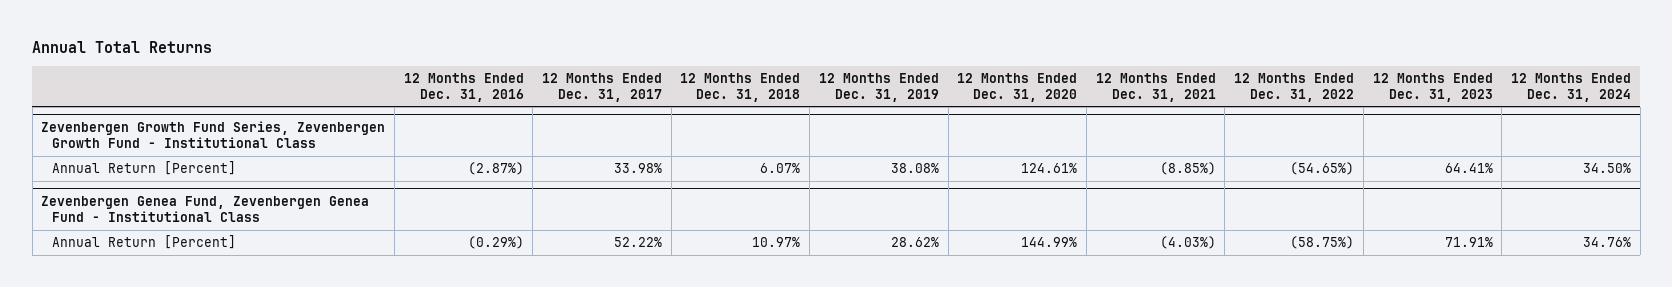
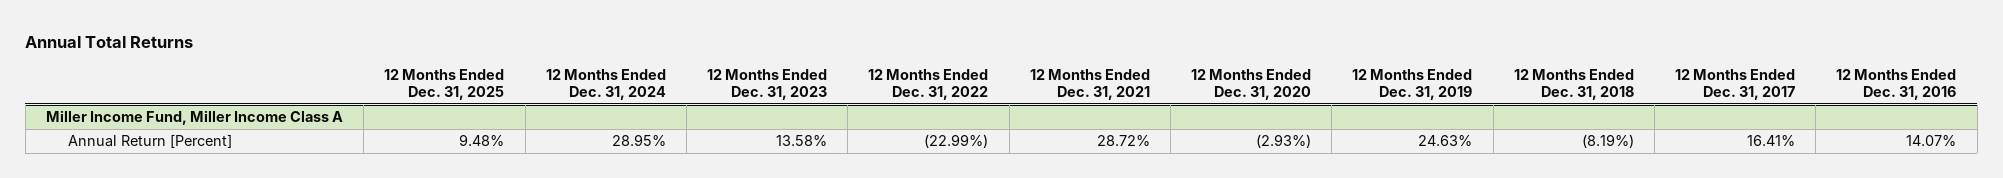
none -> [384,68,505,100] 12 Months Ended Dec. 31, 2025
[41,121,386,149] Zevenbergen Growth Fund Series, Zevenbergen Growth Fund - Institutional Class -> none
[41,196,370,223] Zevenbergen Genea Fund, Zevenbergen Genea Fund - Institutional Class -> none
[52,235,237,250] Annual Return [Percent] -> none
none -> [46,110,344,126] Miller Income Fund, Miller Income Class A
[467,162,524,176] (2.87%) -> [1906,135,1957,147] 14.07%
[614,163,663,174] 33.98% -> [1747,135,1796,147] 16.41%
[760,163,801,174] 6.07% -> [1581,134,1634,149] (8.19%)
[890,163,939,174] 38.08% -> [1418,135,1473,147] 24.63%
[1021,163,1078,174] 124.61% -> [1256,134,1312,149] (2.93%)
[1159,162,1216,176] (8.85%) -> [1096,135,1150,147] 28.72%
[1290,162,1355,176] (54.65%) -> [924,134,989,149] (22.99%)
[1444,163,1493,174] 64.41% -> [776,135,828,147] 13.58%
[1582,163,1631,174] 34.50% -> [611,134,666,147] 28.95%

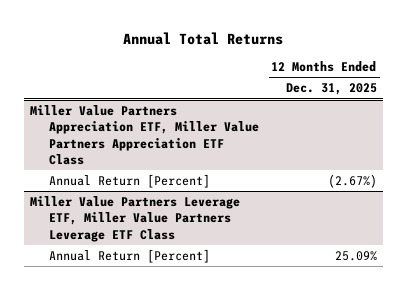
[545,68,666,100] 12 Months Ended Dec. 31, 2024 -> none
[707,68,828,100] 12 Months Ended Dec. 31, 2023 -> none
[868,68,989,100] 12 Months Ended Dec. 31, 2022 -> none
[1029,68,1150,100] 12 Months Ended Dec. 31, 2021 -> none
[1191,68,1312,100] 12 Months Ended Dec. 31, 2020 -> none
[1352,68,1473,100] 12 Months Ended Dec. 31, 2019 -> none
[1513,68,1634,100] 12 Months Ended Dec. 31, 2018 -> none
[1675,68,1796,100] 12 Months Ended Dec. 31, 2017 -> none
[1836,68,1957,100] 12 Months Ended Dec. 31, 2016 -> none
[46,110,344,126] Miller Income Fund, Miller Income Class A -> none
none -> [30,105,259,165] Miller Value Partners Appreciation ETF, Miller Value Partners Appreciation ETF Class
[459,134,505,147] 9.48% -> [327,174,377,189] (2.67%)
none -> [30,196,241,242] Miller Value Partners Leverage ETF, Miller Value Partners Leverage ETF Class
none -> [48,249,210,264] Annual Return [Percent]

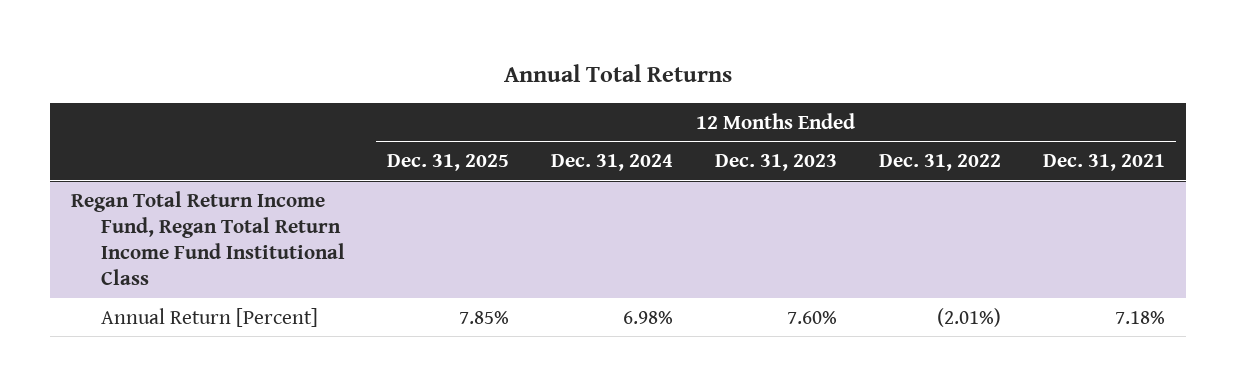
none -> [550,153,673,171] Dec. 31, 2024
none -> [714,153,837,171] Dec. 31, 2023
none -> [878,153,1001,171] Dec. 31, 2022
none -> [1043,153,1166,171] Dec. 31, 2021
[30,105,259,165] Miller Value Partners Appreciation ETF, Miller Value Partners Appreciation ETF Class -> none
[30,196,241,242] Miller Value Partners Leverage ETF, Miller Value Partners Leverage ETF Class -> none
[48,249,210,264] Annual Return [Percent] -> none
none -> [70,190,345,286] Regan Total Return Income Fund, Regan Total Return Income Fund Institutional Class
[327,174,377,189] (2.67%) -> [458,310,509,324] 7.85%

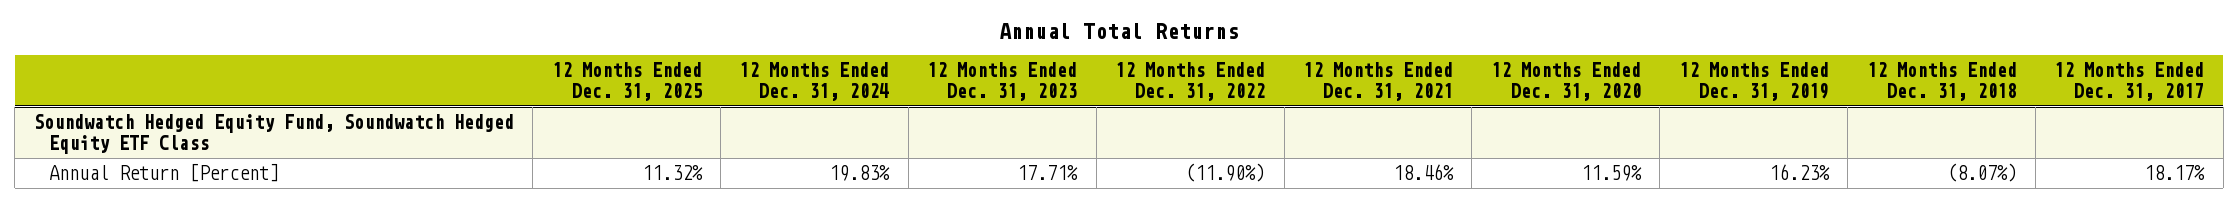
none -> [1490,62,1641,101] 12 Months Ended Dec. 31, 2020
none -> [1678,62,1829,101] 12 Months Ended Dec. 31, 2019
none -> [1866,62,2017,101] 12 Months Ended Dec. 31, 2018
none -> [2054,62,2205,101] 12 Months Ended Dec. 31, 2017
[70,190,345,286] Regan Total Return Income Fund, Regan Total Return Income Fund Institutional Class -> none
none -> [33,114,514,154] Soundwatch Hedged Equity Fund, Soundwatch Hedged Equity ETF Class
[458,310,509,324] 7.85% -> [641,165,703,181] 11.32%
[622,310,673,324] 6.98% -> [829,165,891,182] 19.83%
[786,310,837,324] 7.60% -> [1017,165,1079,181] 17.71%
[936,307,1001,327] (2.01%) -> [1185,163,1266,183] (11.90%)
[1115,310,1166,324] 7.18% -> [1393,164,1455,181] 18.46%

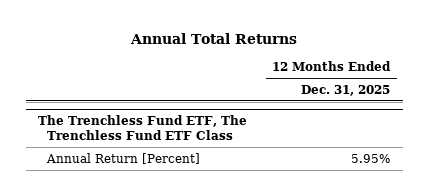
[739,62,890,101] 12 Months Ended Dec. 31, 2024 -> none
[927,62,1078,101] 12 Months Ended Dec. 31, 2023 -> none
[1115,62,1266,101] 12 Months Ended Dec. 31, 2022 -> none
[1303,62,1454,101] 12 Months Ended Dec. 31, 2021 -> none
[1490,62,1641,101] 12 Months Ended Dec. 31, 2020 -> none
[1678,62,1829,101] 12 Months Ended Dec. 31, 2019 -> none
[1866,62,2017,101] 12 Months Ended Dec. 31, 2018 -> none
[2054,62,2205,101] 12 Months Ended Dec. 31, 2017 -> none
[33,114,514,154] Soundwatch Hedged Equity Fund, Soundwatch Hedged Equity ETF Class -> none
none -> [38,114,248,140] The Trenchless Fund ETF, The Trenchless Fund ETF Class
[641,165,703,181] 11.32% -> [351,153,391,163] 5.95%

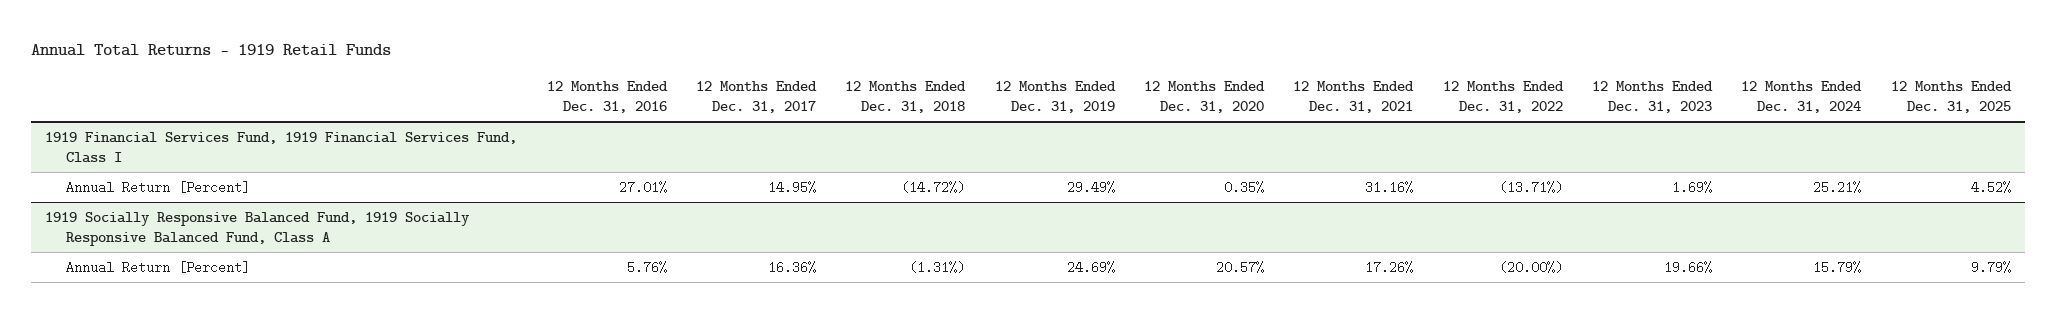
[130,32,298,44] Annual Total Returns -> [30,44,391,57] Annual Total Returns - 1919 Retail Funds
none -> [546,81,668,114] 12 Months Ended Dec. 31, 2016
none -> [696,81,818,114] 12 Months Ended Dec. 31, 2017
none -> [845,81,967,114] 12 Months Ended Dec. 31, 2018
none -> [994,81,1116,114] 12 Months Ended Dec. 31, 2019
none -> [1144,81,1266,114] 12 Months Ended Dec. 31, 2020
none -> [1293,81,1415,114] 12 Months Ended Dec. 31, 2021
none -> [1442,81,1564,114] 12 Months Ended Dec. 31, 2022
none -> [1592,81,1714,114] 12 Months Ended Dec. 31, 2023
none -> [1741,81,1863,114] 12 Months Ended Dec. 31, 2024
[38,114,248,140] The Trenchless Fund ETF, The Trenchless Fund ETF Class -> none
none -> [45,131,518,164] 1919 Financial Services Fund, 1919 Financial Services Fund, Class I
[351,153,391,163] 5.95% -> [1970,180,2011,194] 4.52%
none -> [45,211,471,247] 1919 Socially Responsive Balanced Fund, 1919 Socially Responsive Balanced Fund, Class A
none -> [66,260,251,274] Annual Return [Percent]

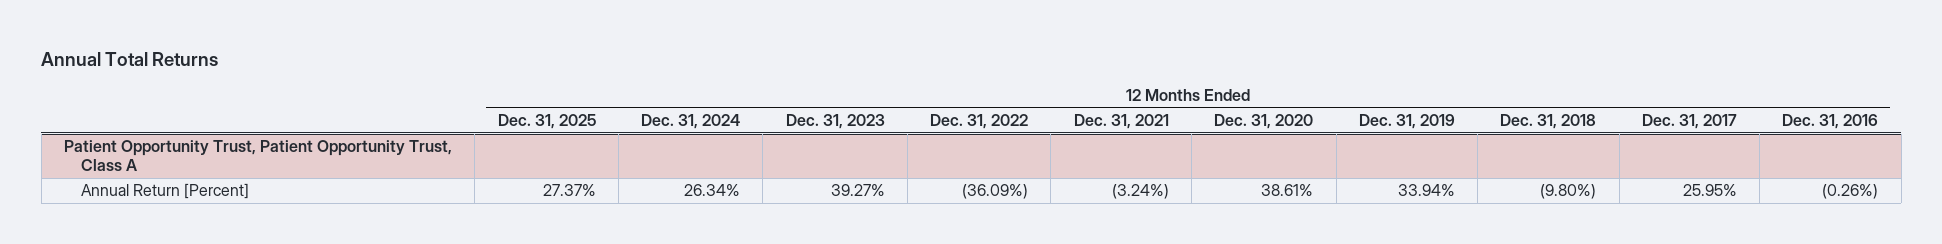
[30,44,391,57] Annual Total Returns - 1919 Retail Funds -> [41,52,219,67] Annual Total Returns
[45,131,518,164] 1919 Financial Services Fund, 1919 Financial Services Fund, Class I -> none
[45,211,471,247] 1919 Socially Responsive Balanced Fund, 1919 Socially Responsive Balanced Fund, Class A -> none
[66,260,251,274] Annual Return [Percent] -> none
none -> [64,140,453,172] Patient Opportunity Trust, Patient Opportunity Trust, Class A
[618,180,667,194] 27.01% -> [1822,184,1879,200] (0.26%)
[768,180,817,194] 14.95% -> [1682,184,1737,197] 25.95%
[901,180,966,194] (14.72%) -> [1540,184,1597,200] (9.80%)
[1066,180,1115,194] 29.49% -> [1397,184,1455,197] 33.94%
[1224,180,1265,194] 0.35% -> [1261,184,1314,197] 38.61%
[1365,180,1414,194] 31.16% -> [1111,184,1169,200] (3.24%)
[1498,180,1563,194] (13.71%) -> [962,184,1029,200] (36.09%)
[1672,180,1713,194] 1.69% -> [830,184,885,197] 39.27%
[1813,180,1862,194] 25.21% -> [684,184,741,197] 26.34%
[1970,180,2011,194] 4.52% -> [542,184,596,197] 27.37%

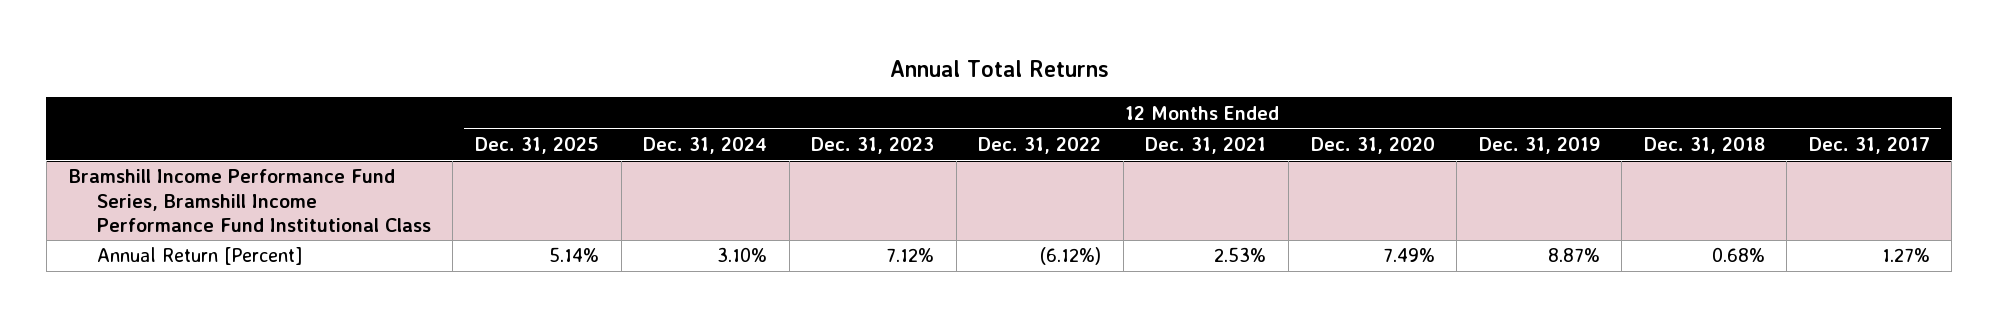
[1782,114,1879,130] Dec. 31, 2016 -> none
[64,140,453,172] Patient Opportunity Trust, Patient Opportunity Trust, Class A -> none
none -> [68,169,431,232] Bramshill Income Performance Fund Series, Bramshill Income Performance Fund Institutional Class
[542,184,596,197] 27.37% -> [548,247,599,263] 5.14%
[684,184,741,197] 26.34% -> [717,247,768,263] 3.10%
[830,184,885,197] 39.27% -> [886,248,935,263] 7.12%
[962,184,1029,200] (36.09%) -> [1040,247,1102,266] (6.12%)
[1111,184,1169,200] (3.24%) -> [1214,247,1267,263] 2.53%
[1261,184,1314,197] 38.61% -> [1382,248,1435,263] 7.49%
[1397,184,1455,197] 33.94% -> [1547,248,1600,263] 8.87%
[1540,184,1597,200] (9.80%) -> [1711,247,1765,263] 0.68%
[1682,184,1737,197] 25.95% -> [1881,248,1930,263] 1.27%

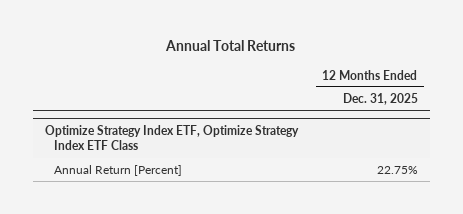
[643,137,768,155] Dec. 31, 2024 -> none
[811,137,935,155] Dec. 31, 2023 -> none
[978,137,1102,155] Dec. 31, 2022 -> none
[1145,137,1267,155] Dec. 31, 2021 -> none
[1310,137,1435,155] Dec. 31, 2020 -> none
[1478,137,1600,155] Dec. 31, 2019 -> none
[1643,137,1765,155] Dec. 31, 2018 -> none
[1808,137,1930,155] Dec. 31, 2017 -> none
[68,169,431,232] Bramshill Income Performance Fund Series, Bramshill Income Performance Fund Institutional Class -> none
none -> [44,124,299,151] Optimize Strategy Index ETF, Optimize Strategy Index ETF Class
[548,247,599,263] 5.14% -> [376,166,418,175] 22.75%

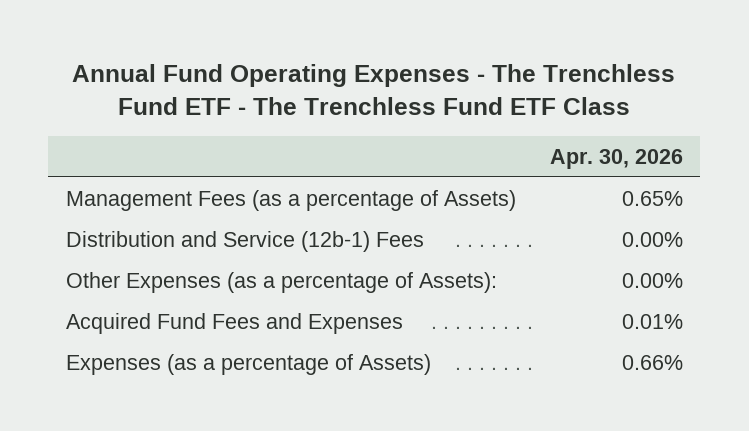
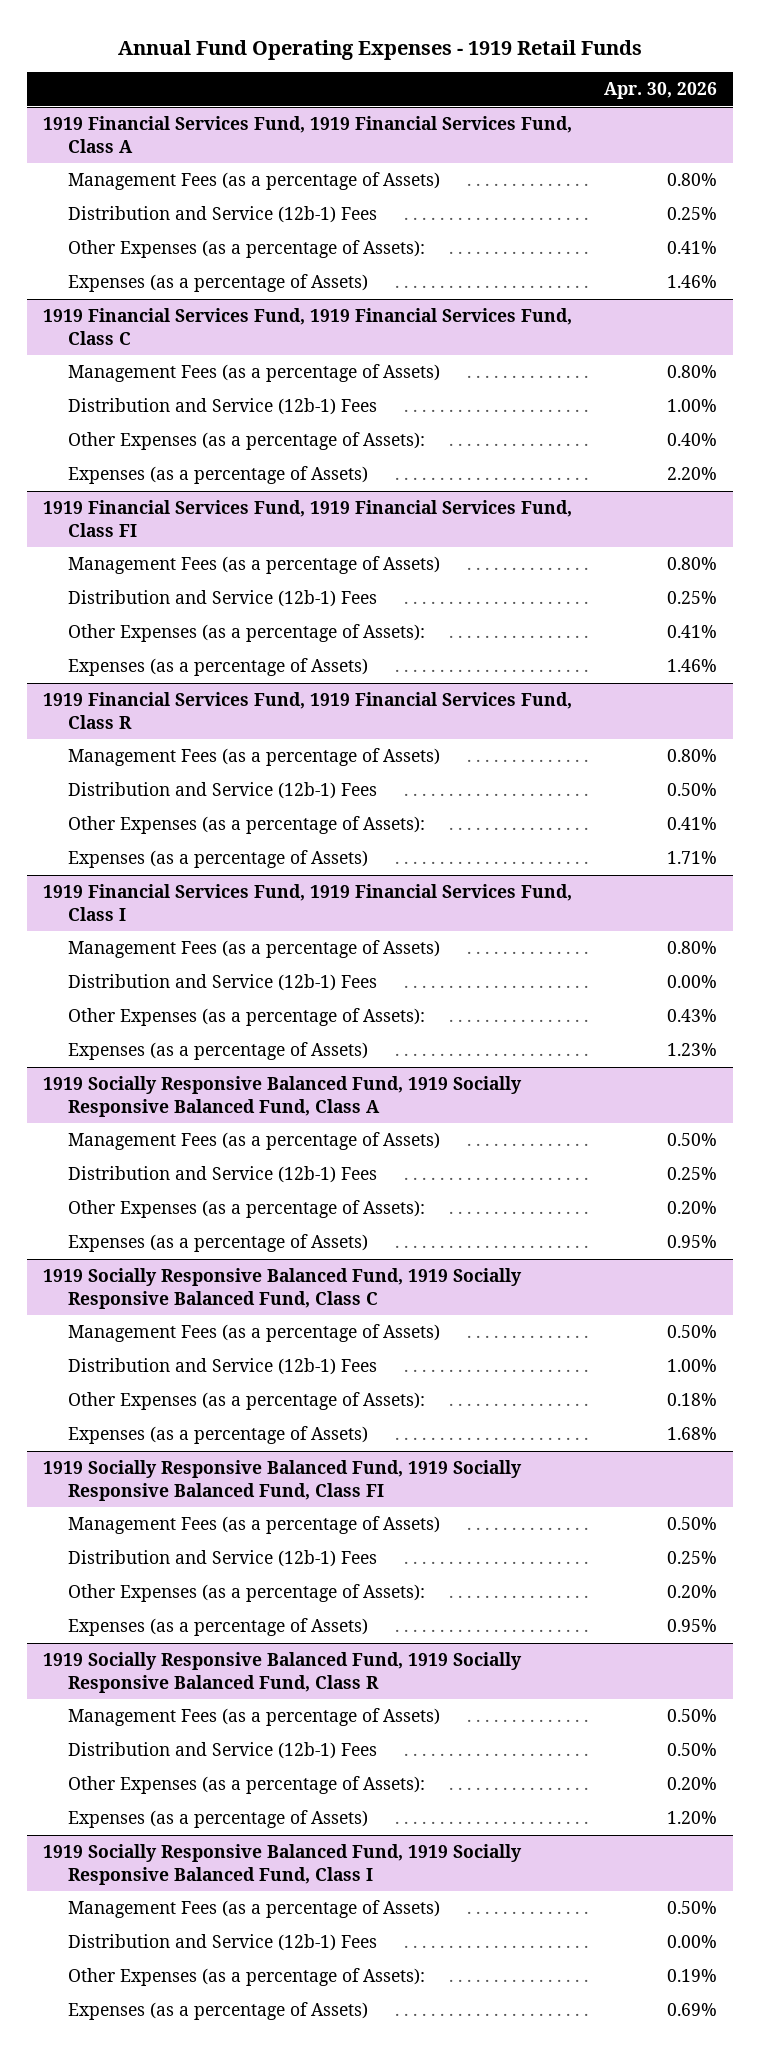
[72,63,676,115] Annual Fund Operating Expenses - The Trenchless Fund ETF - The Trenchless Fund ETF Class -> [118,39,643,60] Annual Fund Operating Expenses - 1919 Retail Funds
none -> [43,116,573,153] 1919 Financial Services Fund, 1919 Financial Services Fund, Class A
[622,190,684,206] 0.65% -> [666,173,717,187] 0.80%
none -> [68,206,378,224] Distribution and Service (12b-1) Fees
none -> [68,240,426,259] Other Expenses (as a percentage of Assets):
none -> [68,274,369,293] Expenses (as a percentage of Assets)
none -> [43,308,573,345] 1919 Financial Services Fund, 1919 Financial Services Fund, Class C
none -> [68,364,441,383] Management Fees (as a percentage of Assets)
none -> [68,398,378,416] Distribution and Service (12b-1) Fees
none -> [68,432,426,451] Other Expenses (as a percentage of Assets):
none -> [68,466,369,485] Expenses (as a percentage of Assets)
none -> [43,500,573,537] 1919 Financial Services Fund, 1919 Financial Services Fund, Class FI
none -> [68,556,441,575] Management Fees (as a percentage of Assets)
none -> [68,590,378,608] Distribution and Service (12b-1) Fees
none -> [68,624,426,643] Other Expenses (as a percentage of Assets):
none -> [68,658,369,677] Expenses (as a percentage of Assets)
none -> [43,692,573,729] 1919 Financial Services Fund, 1919 Financial Services Fund, Class R
none -> [68,748,441,767] Management Fees (as a percentage of Assets)
none -> [68,782,378,800] Distribution and Service (12b-1) Fees
none -> [68,816,426,835] Other Expenses (as a percentage of Assets):
none -> [68,850,369,869] Expenses (as a percentage of Assets)
none -> [43,884,573,921] 1919 Financial Services Fund, 1919 Financial Services Fund, Class I
none -> [68,940,441,959] Management Fees (as a percentage of Assets)
[65,312,403,334] Acquired Fund Fees and Expenses -> none
[622,272,684,288] 0.00% -> [666,1009,717,1023] 0.43%
[622,354,684,370] 0.66% -> [666,1043,717,1057] 1.23%
none -> [43,1076,523,1117] 1919 Socially Responsive Balanced Fund, 1919 Socially Responsive Balanced Fund, Class A
none -> [68,1132,441,1151] Management Fees (as a percentage of Assets)
none -> [68,1166,378,1184] Distribution and Service (12b-1) Fees
none -> [68,1200,426,1219] Other Expenses (as a percentage of Assets):
none -> [68,1234,369,1253] Expenses (as a percentage of Assets)
none -> [43,1268,523,1309] 1919 Socially Responsive Balanced Fund, 1919 Socially Responsive Balanced Fund, Class C
none -> [68,1324,441,1343] Management Fees (as a percentage of Assets)
none -> [68,1358,378,1376] Distribution and Service (12b-1) Fees
none -> [68,1392,426,1411] Other Expenses (as a percentage of Assets):
none -> [68,1426,369,1445] Expenses (as a percentage of Assets)
none -> [43,1460,523,1501] 1919 Socially Responsive Balanced Fund, 1919 Socially Responsive Balanced Fund, Class FI
none -> [68,1516,441,1535] Management Fees (as a percentage of Assets)
none -> [68,1550,378,1568] Distribution and Service (12b-1) Fees
none -> [68,1584,426,1603] Other Expenses (as a percentage of Assets):
none -> [68,1618,369,1637] Expenses (as a percentage of Assets)
none -> [43,1652,523,1693] 1919 Socially Responsive Balanced Fund, 1919 Socially Responsive Balanced Fund, Class R
none -> [68,1708,441,1727] Management Fees (as a percentage of Assets)
none -> [68,1742,378,1760] Distribution and Service (12b-1) Fees
none -> [68,1776,426,1795] Other Expenses (as a percentage of Assets):
none -> [68,1810,369,1829] Expenses (as a percentage of Assets)
none -> [43,1844,523,1885] 1919 Socially Responsive Balanced Fund, 1919 Socially Responsive Balanced Fund, Class I
none -> [68,1900,441,1919] Management Fees (as a percentage of Assets)
none -> [68,1934,378,1952] Distribution and Service (12b-1) Fees
none -> [68,1968,426,1987] Other Expenses (as a percentage of Assets):
none -> [68,2002,369,2021] Expenses (as a percentage of Assets)

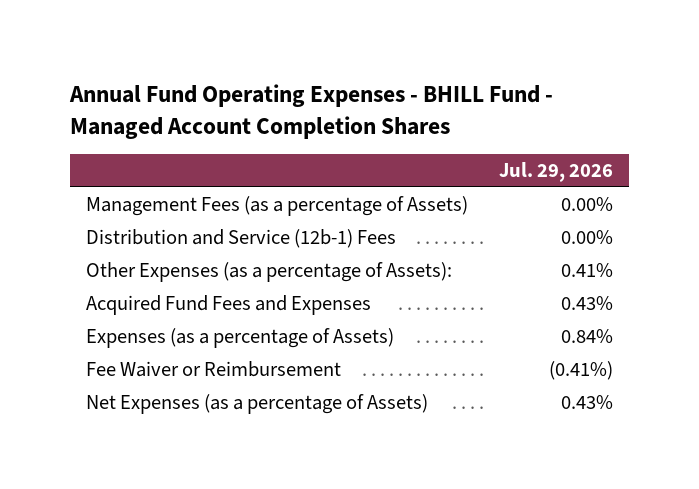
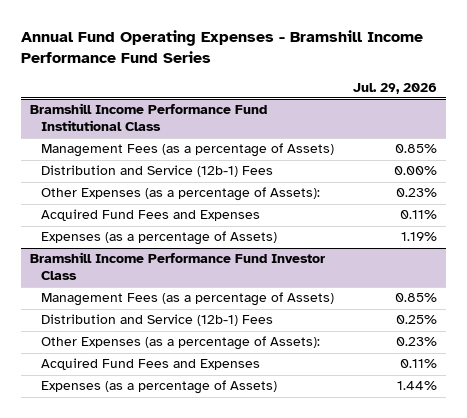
[69,83,554,139] Annual Fund Operating Expenses - BHILL Fund - Managed Account Completion Shares -> [20,29,423,63] Annual Fund Operating Expenses - Bramshill Income Performance Fund Series
none -> [29,103,267,132] Bramshill Income Performance Fund Institutional Class
[561,197,614,212] 0.00% -> [394,144,437,154] 0.85%
[85,361,341,378] Fee Waiver or Reimbursement -> none
[561,263,614,278] 0.41% -> [395,188,437,198] 0.23%
[561,296,614,311] 0.43% -> [399,210,437,220] 0.11%
[561,329,614,344] 0.84% -> [400,232,437,242] 1.19%
none -> [29,252,325,281] Bramshill Income Performance Fund Investor Class
none -> [41,292,335,307] Management Fees (as a percentage of Assets)
none -> [41,314,274,327] Distribution and Service (12b-1) Fees
none -> [41,336,321,351] Other Expenses (as a percentage of Assets):
none -> [41,358,261,371] Acquired Fund Fees and Expenses
[85,394,428,415] Net Expenses (as a percentage of Assets) -> [41,380,278,395] Expenses (as a percentage of Assets)
[561,395,614,410] 0.43% -> [396,381,437,391] 1.44%

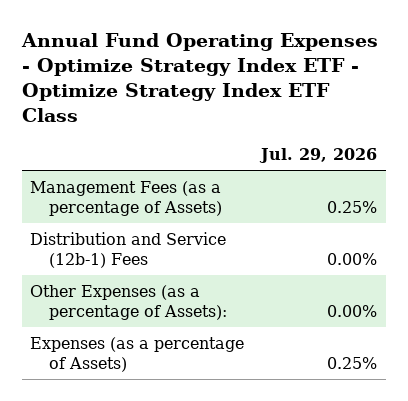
[20,29,423,63] Annual Fund Operating Expenses - Bramshill Income Performance Fund Series -> [21,33,379,123] Annual Fund Operating Expenses - Optimize Strategy Index ETF - Optimize Strategy Index ETF Class
[29,103,267,132] Bramshill Income Performance Fund Institutional Class -> none
[394,144,437,154] 0.85% -> [327,201,378,214] 0.25%
[41,209,261,222] Acquired Fund Fees and Expenses -> none
[29,252,325,281] Bramshill Income Performance Fund Investor Class -> none
[41,292,335,307] Management Fees (as a percentage of Assets) -> none
[41,314,274,327] Distribution and Service (12b-1) Fees -> none
[41,336,321,351] Other Expenses (as a percentage of Assets): -> none
[41,358,261,371] Acquired Fund Fees and Expenses -> none
[41,380,278,395] Expenses (as a percentage of Assets) -> none
[395,188,437,198] 0.23% -> [327,305,378,318] 0.00%
[400,232,437,242] 1.19% -> [327,357,378,370] 0.25%

